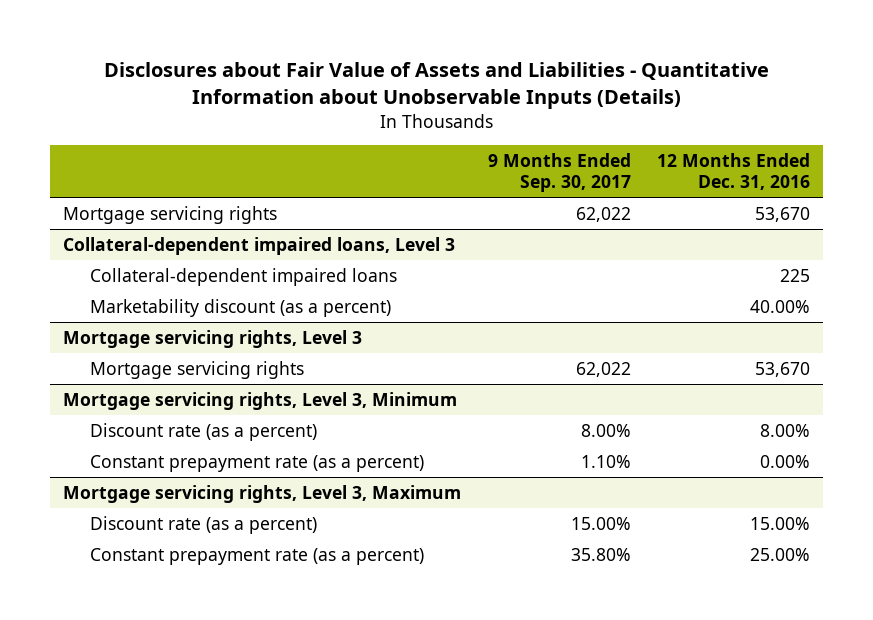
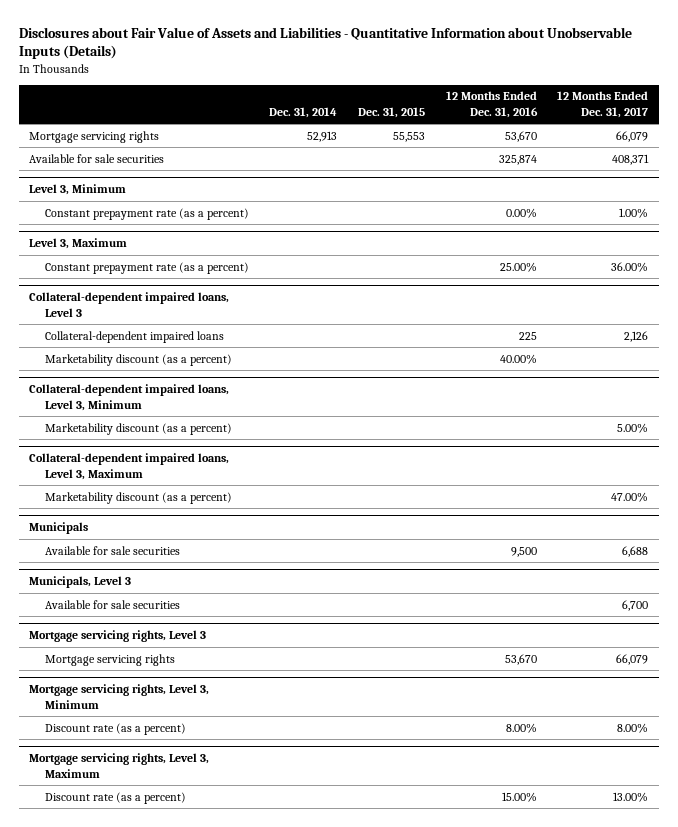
[487,152,631,193] 9 Months Ended Sep. 30, 2017 -> none
none -> [269,106,338,118] Dec. 31, 2014
none -> [358,106,426,118] Dec. 31, 2015
none -> [557,91,649,118] 12 Months Ended Dec. 31, 2017
none -> [29,153,165,163] Available for sale securities
none -> [29,184,127,196] Level 3, Minimum
none -> [44,207,249,220] Constant prepayment rate (as a percent)
none -> [29,238,128,250] Level 3, Maximum
none -> [44,261,249,274] Constant prepayment rate (as a percent)
none -> [29,384,230,411] Collateral-dependent impaired loans, Level 3, Minimum
none -> [44,422,232,435] Marketability discount (as a percent)
none -> [29,453,230,480] Collateral-dependent impaired loans, Level 3, Maximum
none -> [44,491,232,504] Marketability discount (as a percent)
none -> [29,522,89,535] Municipals
none -> [44,545,180,555] Available for sale securities
none -> [29,576,132,589] Municipals, Level 3
none -> [44,599,180,609] Available for sale securities
[90,454,425,472] Constant prepayment rate (as a percent) -> none
[90,547,425,565] Constant prepayment rate (as a percent) -> none

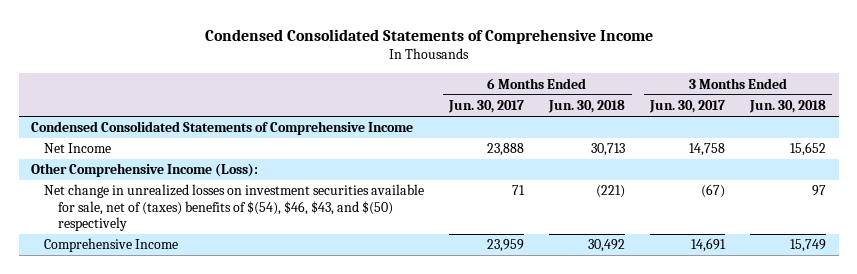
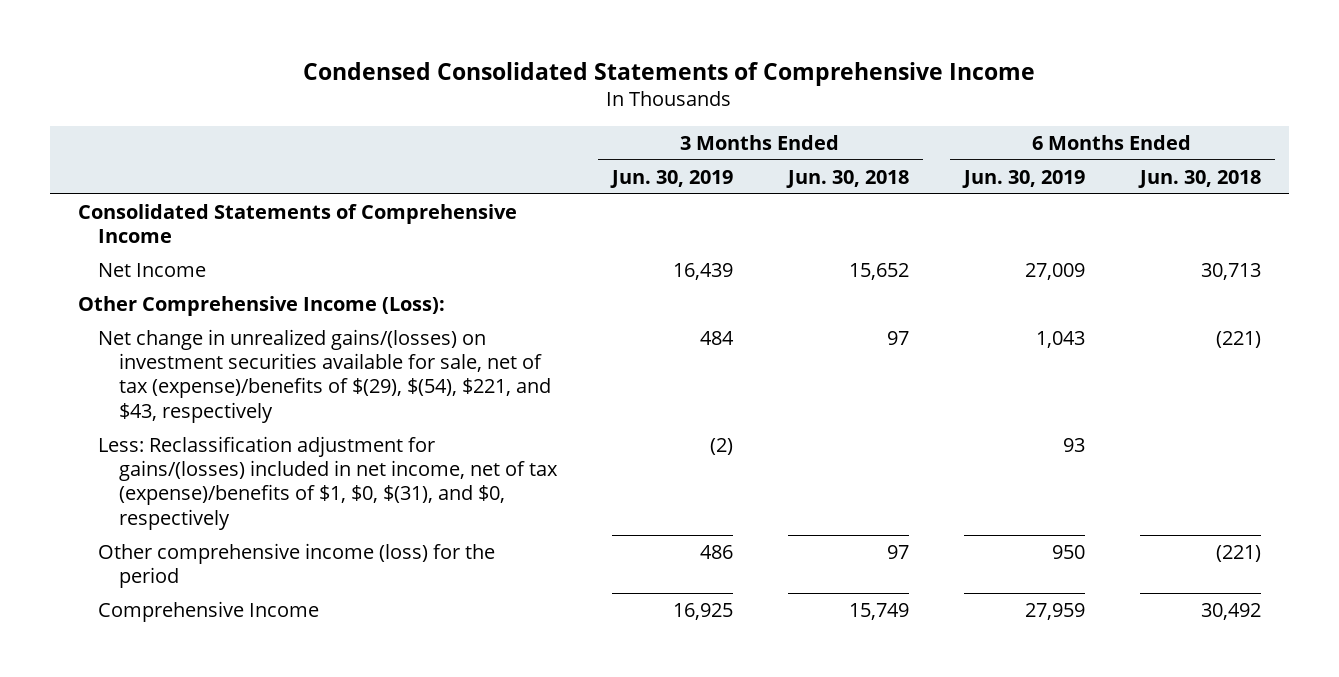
[448,100,525,114] Jun. 30, 2017 -> none
[649,100,726,114] Jun. 30, 2017 -> none
none -> [609,169,733,188] Jun. 30, 2019
none -> [961,169,1085,188] Jun. 30, 2019
[31,121,414,136] Condensed Consolidated Statements of Comprehensive Income -> [77,203,517,244] Consolidated Statements of Comprehensive Income
[44,184,425,232] Net change in unrealized losses on investment securities available for sale, net of (taxes) benefits of $(54), $46, $43, and $(50) respectively -> [98,328,551,423] Net change in unrealized gains/(losses) on investment securities available for sale, net of tax (expense)/benefits of $(29), $(54), $221, and $43, respectively
none -> [98,435,558,530] Less: Reclassification adjustment for gains/(losses) included in net income, net of tax (expense)/benefits of $1, $0, $(31), and $0, respectively
none -> [98,542,496,589] Other comprehensive income (loss) for the period

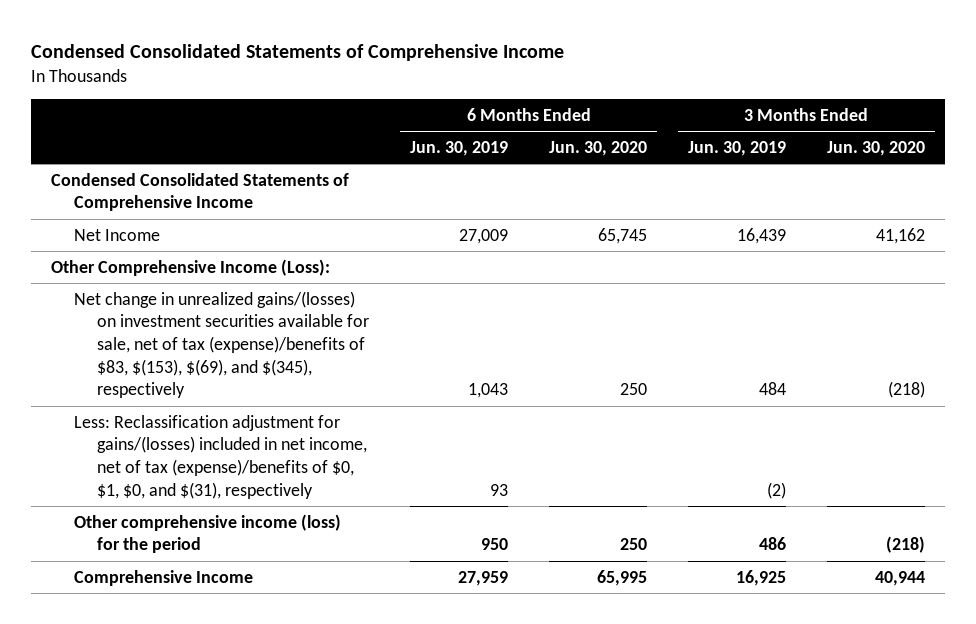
[785,169,909,188] Jun. 30, 2018 -> none
[1138,169,1262,188] Jun. 30, 2018 -> none
none -> [548,141,647,157] Jun. 30, 2020
none -> [826,141,925,157] Jun. 30, 2020
[77,203,517,244] Consolidated Statements of Comprehensive Income -> [51,172,350,212] Condensed Consolidated Statements of Comprehensive Income
[98,328,551,423] Net change in unrealized gains/(losses) on investment securities available for sale, net of tax (expense)/benefits of $(29), $(54), $221, and $43, respectively -> [74,290,370,399] Net change in unrealized gains/(losses) on investment securities available for sale, net of tax (expense)/benefits of $83, $(153), $(69), and $(345), respectively
[98,435,558,530] Less: Reclassification adjustment for gains/(losses) included in net income, net of tax (expense)/benefits of $1, $0, $(31), and $0, respectively -> [74,414,368,499] Less: Reclassification adjustment for gains/(losses) included in net income, net of tax (expense)/benefits of $0, $1, $0, and $(31), respectively

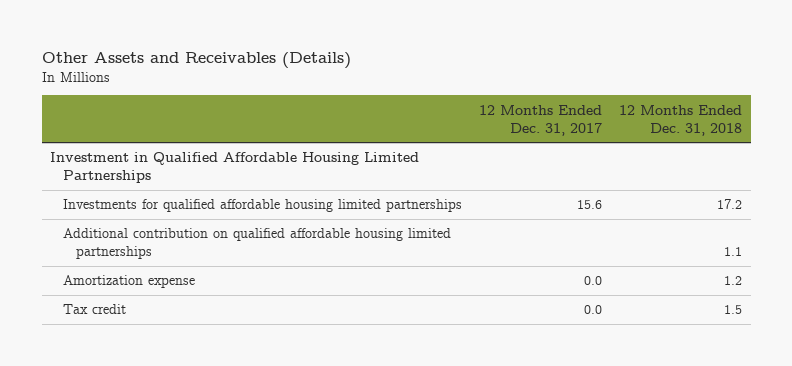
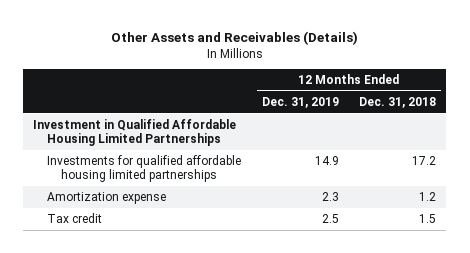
[479,104,603,136] 12 Months Ended Dec. 31, 2017 -> none
none -> [261,96,339,108] Dec. 31, 2019
[63,228,452,260] Additional contribution on qualified affordable housing limited partnerships -> none

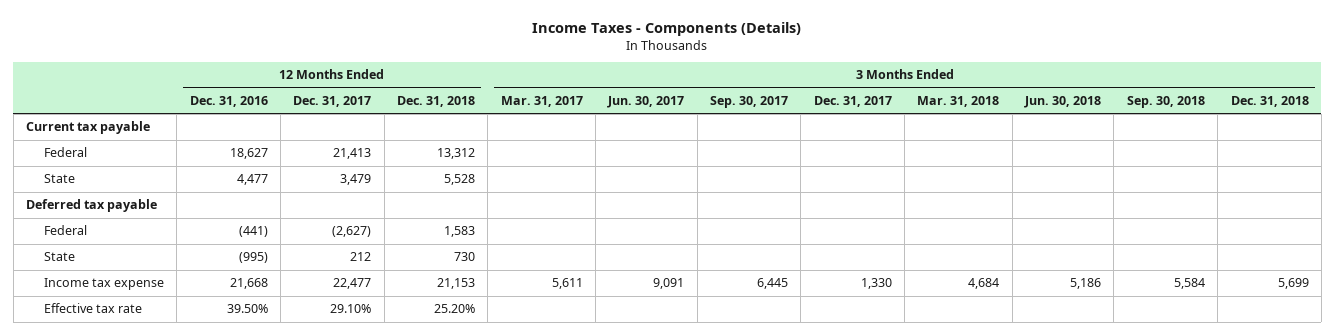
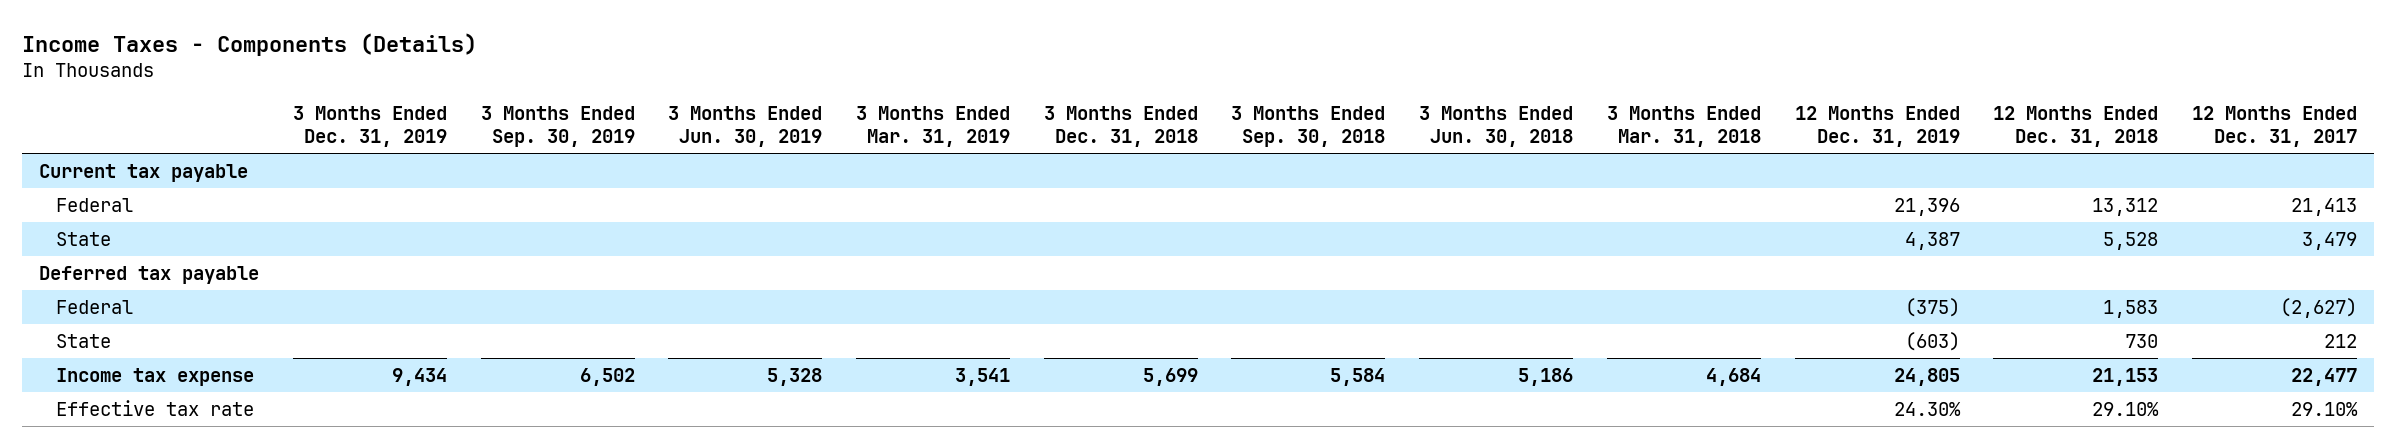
[189,96,268,108] Dec. 31, 2016 -> none
[500,96,583,108] Mar. 31, 2017 -> none
[607,96,685,109] Jun. 30, 2017 -> none
[710,96,789,109] Sep. 30, 2017 -> none
[813,96,892,108] Dec. 31, 2017 -> none
none -> [292,106,447,148] 3 Months Ended Dec. 31, 2019
none -> [480,106,635,148] 3 Months Ended Sep. 30, 2019
none -> [668,106,823,148] 3 Months Ended Jun. 30, 2019
none -> [856,106,1011,148] 3 Months Ended Mar. 31, 2019
none -> [1794,106,1960,148] 12 Months Ended Dec. 31, 2019
[433,304,475,314] 25.20% -> [2092,401,2160,416] 29.10%

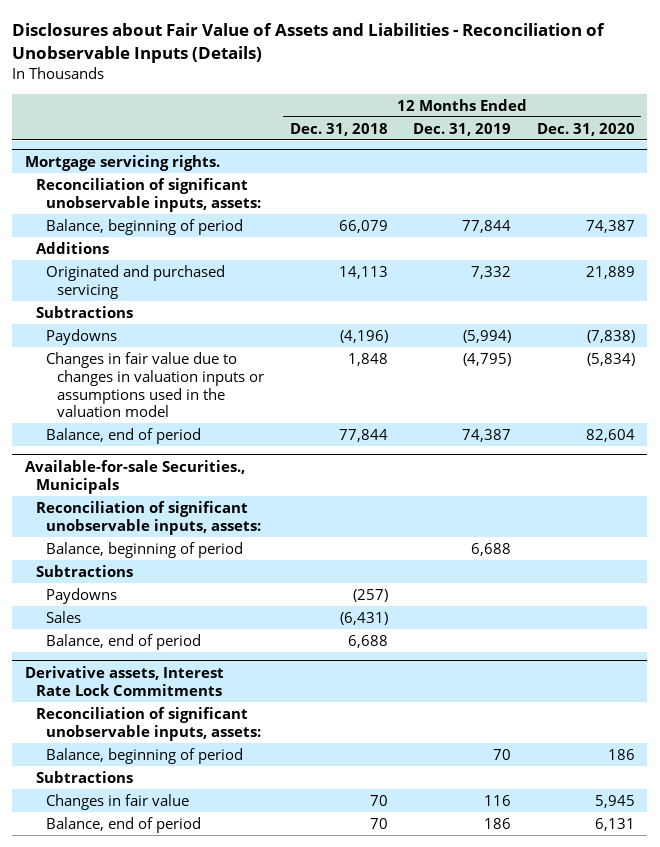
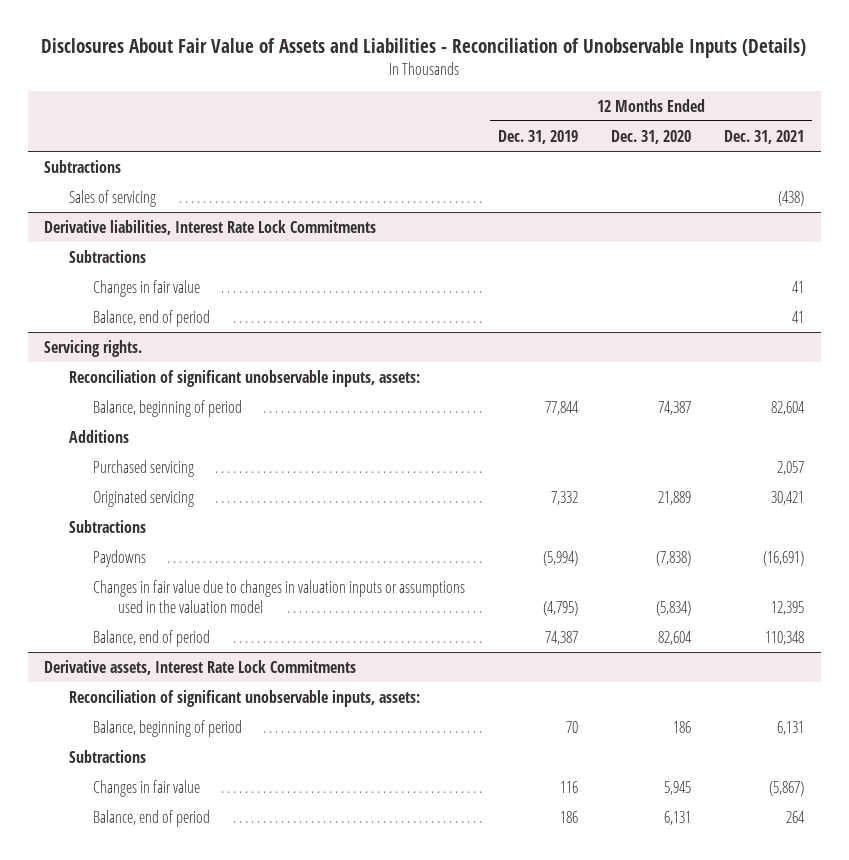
[12,22,606,63] Disclosures about Fair Value of Assets and Liabilities - Reconciliation of Unobservable Inputs (Details) -> [41,37,807,58] Disclosures About Fair Value of Assets and Liabilities - Reconciliation of Unobservable Inputs (Details)
[289,122,388,136] Dec. 31, 2018 -> none
none -> [724,129,805,144] Dec. 31, 2021
none -> [44,159,122,173] Subtractions
none -> [68,189,156,207] Sales of servicing
none -> [44,219,377,235] Derivative liabilities, Interest Rate Lock Commitments
none -> [68,249,146,263] Subtractions
none -> [93,279,201,297] Changes in fair value
none -> [93,309,211,327] Balance, end of period
[25,154,221,171] Mortgage servicing rights. -> [44,339,143,357] Servicing rights.
none -> [93,459,195,477] Purchased servicing
[46,264,226,299] Originated and purchased servicing -> [93,489,195,507] Originated servicing
[25,459,246,494] Available-for-sale Securities., Municipals -> none
[35,500,262,535] Reconciliation of significant unobservable inputs, assets: -> none
[46,541,244,558] Balance, beginning of period -> none
[35,564,133,577] Subtractions -> none
[46,587,118,604] Paydowns -> none
[46,610,82,623] Sales -> none
[46,633,202,650] Balance, end of period -> none

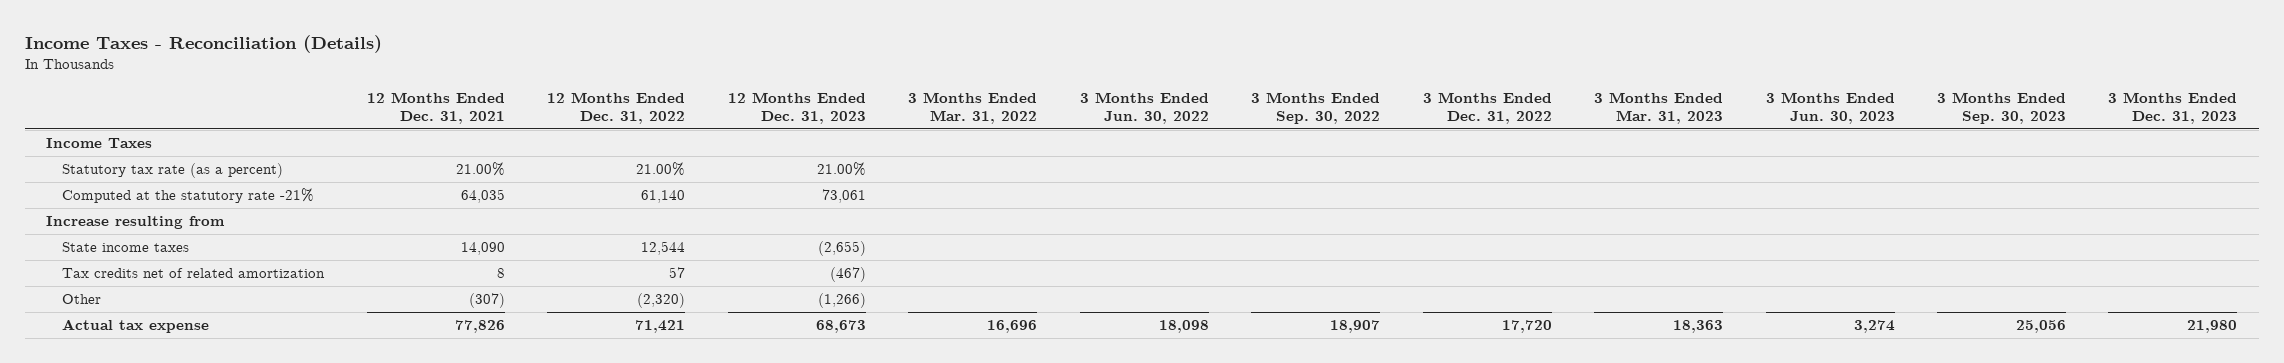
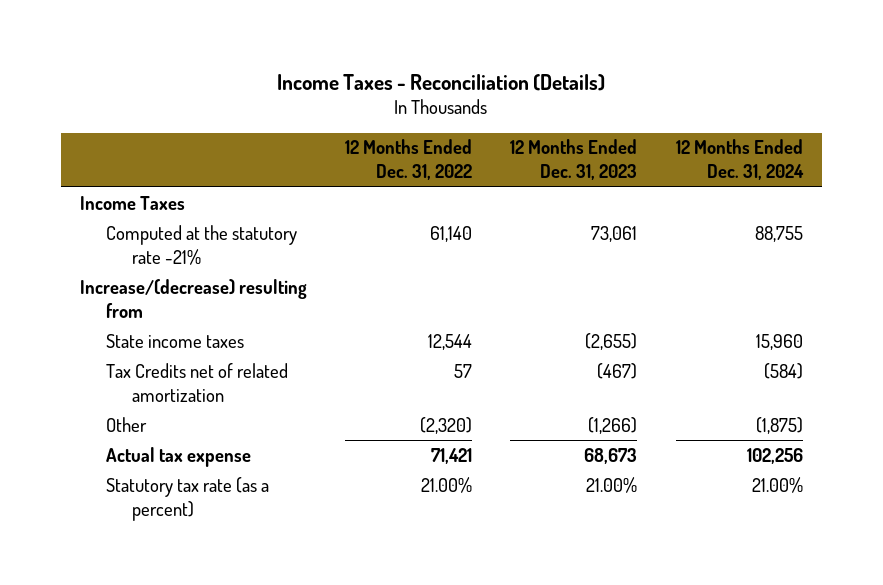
[366,91,505,125] 12 Months Ended Dec. 31, 2021 -> none
[908,91,1038,125] 3 Months Ended Mar. 31, 2022 -> none
[1079,91,1209,125] 3 Months Ended Jun. 30, 2022 -> none
[1251,91,1381,125] 3 Months Ended Sep. 30, 2022 -> none
[1422,91,1552,125] 3 Months Ended Dec. 31, 2022 -> none
[1594,91,1724,125] 3 Months Ended Mar. 31, 2023 -> none
[1765,91,1895,125] 3 Months Ended Jun. 30, 2023 -> none
[1936,91,2066,125] 3 Months Ended Sep. 30, 2023 -> none
[2108,91,2238,125] 3 Months Ended Dec. 31, 2023 -> none
none -> [675,139,804,181] 12 Months Ended Dec. 31, 2024
[46,216,226,230] Increase resulting from -> [80,278,308,318] Increase/(decrease) resulting from
[62,268,326,279] Tax credits net of related amortization -> [106,362,289,402] Tax Credits net of related amortization
[62,163,284,179] Statutory tax rate (as a percent) -> [106,476,270,521] Statutory tax rate (as a percent)

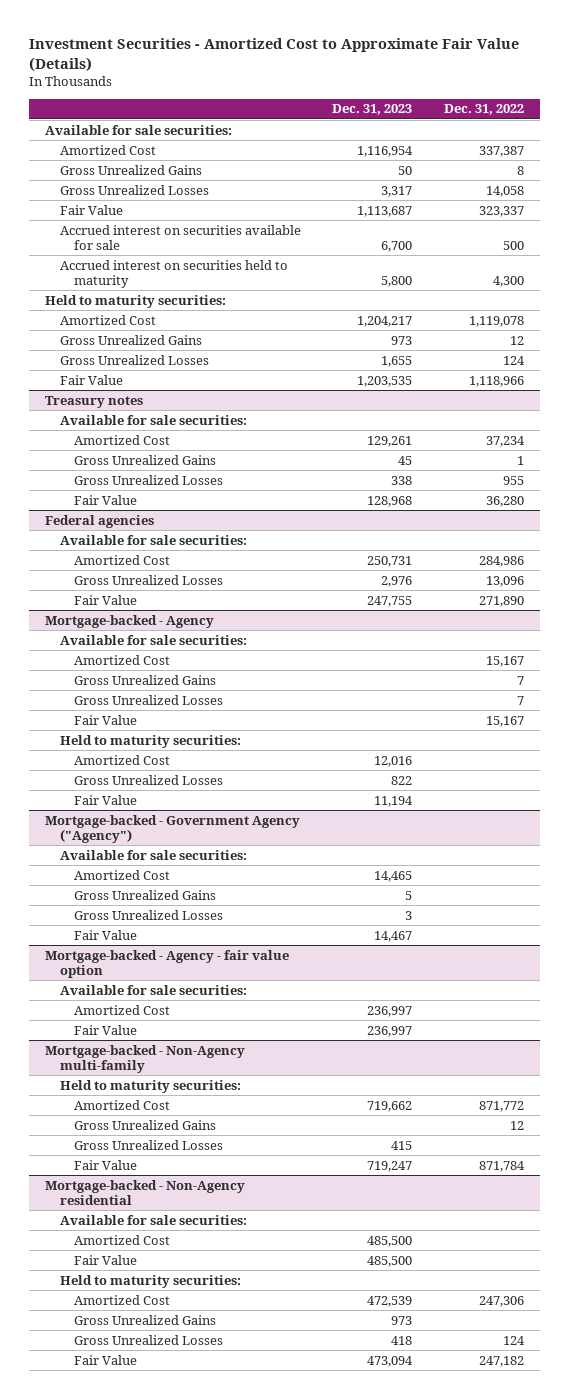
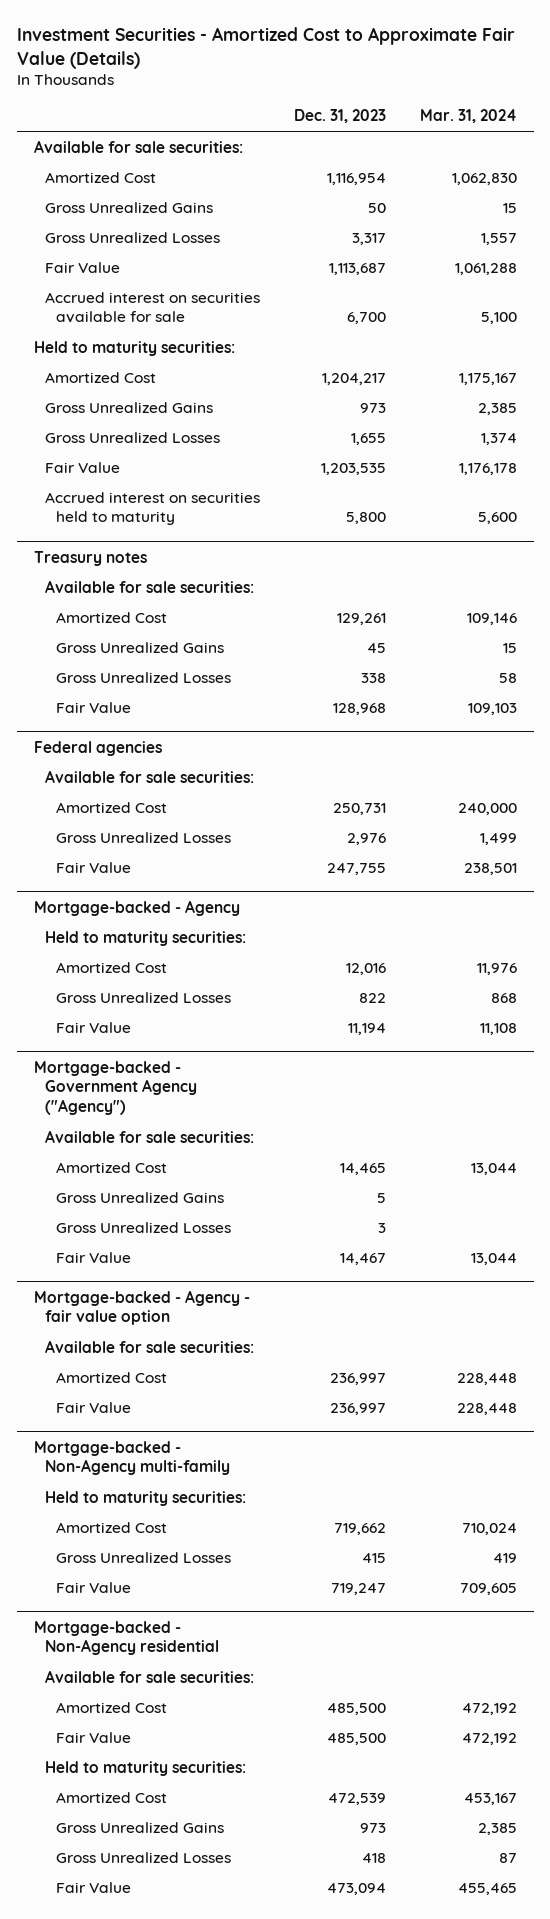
[443,104,524,116] Dec. 31, 2022 -> none
none -> [419,109,517,124] Mar. 31, 2024
[59,259,288,288] Accrued interest on securities held to maturity -> [44,491,260,526] Accrued interest on securities held to maturity
[59,634,247,645] Available for sale securities: -> none
[74,654,171,665] Amortized Cost -> none
[74,674,217,685] Gross Unrealized Gains -> none
[74,694,224,705] Gross Unrealized Losses -> none
[74,714,138,725] Fair Value -> none
[74,1119,217,1130] Gross Unrealized Gains -> none

